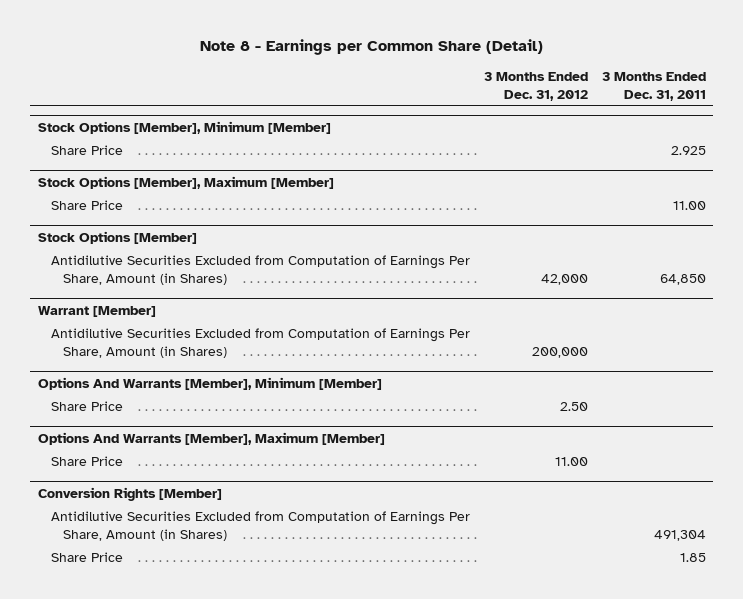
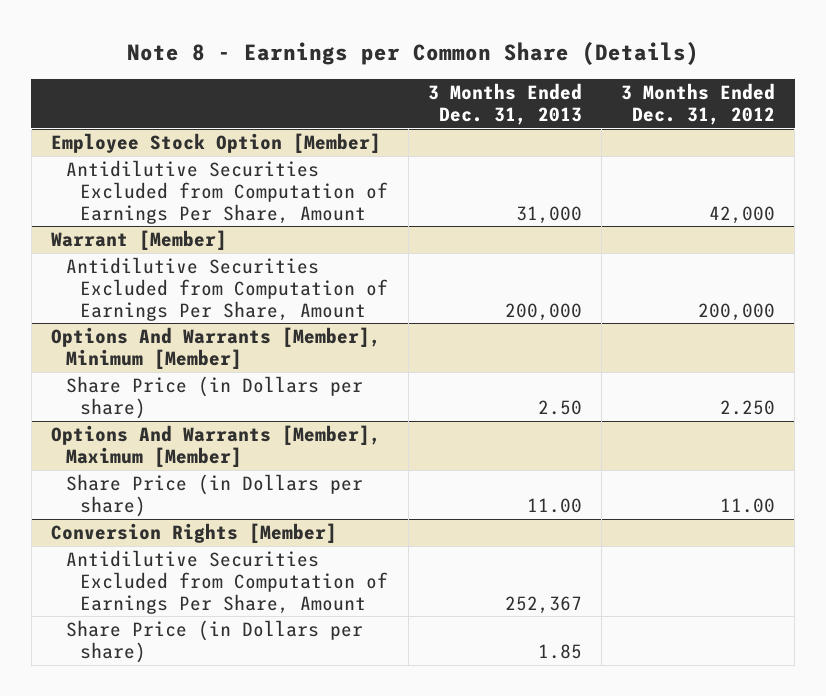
[199,39,543,56] Note 8 - Earnings per Common Share (Detail) -> [126,42,699,66] Note 8 - Earnings per Common Share (Details)
[601,72,706,101] 3 Months Ended Dec. 31, 2011 -> none
none -> [427,83,582,126] 3 Months Ended Dec. 31, 2013
[37,120,331,134] Stock Options [Member], Minimum [Member] -> none
[50,145,123,156] Share Price -> none
[37,175,334,189] Stock Options [Member], Maximum [Member] -> none
[50,200,123,211] Share Price -> none
[37,230,197,244] Stock Options [Member] -> [50,133,381,154] Employee Stock Option [Member]
[50,255,470,285] Antidilutive Securities Excluded from Computation of Earnings Per Share, Amount (in Shares) -> [65,160,389,224] Antidilutive Securities Excluded from Computation of Earnings Per Share, Amount
[50,328,470,358] Antidilutive Securities Excluded from Computation of Earnings Per Share, Amount (in Shares) -> [65,257,389,321] Antidilutive Securities Excluded from Computation of Earnings Per Share, Amount
[50,401,123,412] Share Price -> [65,376,363,419] Share Price (in Dollars per share)
[559,402,588,412] 2.50 -> [720,399,776,415] 2.250
[50,456,123,467] Share Price -> [65,474,363,517] Share Price (in Dollars per share)
[50,511,470,541] Antidilutive Securities Excluded from Computation of Earnings Per Share, Amount (in Shares) -> [65,550,389,614] Antidilutive Securities Excluded from Computation of Earnings Per Share, Amount
[50,552,123,563] Share Price -> [65,620,363,663] Share Price (in Dollars per share)

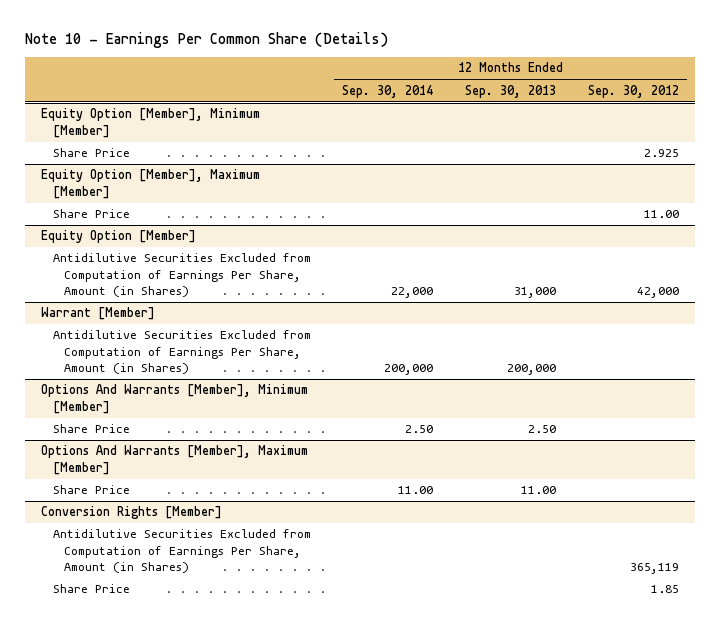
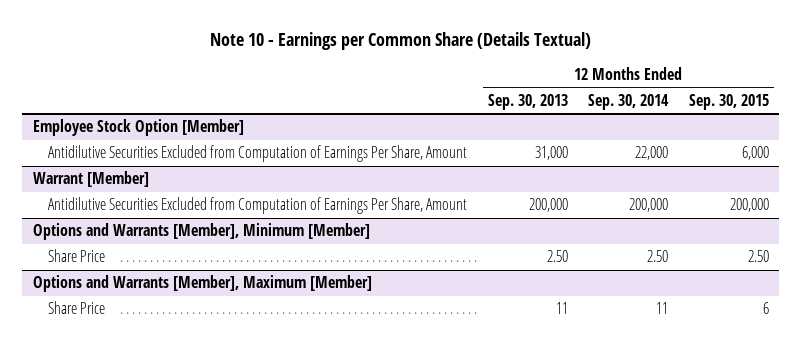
[24,32,388,49] Note 10 - Earnings Per Common Share (Details) -> [209,32,591,51] Note 10 - Earnings per Common Share (Details Textual)
[588,84,680,98] Sep. 30, 2012 -> none
none -> [689,94,770,111] Sep. 30, 2015
[40,108,260,138] Equity Option [Member], Minimum [Member] -> none
[52,148,130,158] Share Price -> none
[40,169,260,199] Equity Option [Member], Maximum [Member] -> none
[52,209,130,219] Share Price -> none
[40,230,196,244] Equity Option [Member] -> none
[52,253,311,297] Antidilutive Securities Excluded from Computation of Earnings Per Share, Amount (in Shares) -> none
none -> [32,119,244,137] Employee Stock Option [Member]
none -> [48,145,468,163] Antidilutive Securities Excluded from Computation of Earnings Per Share, Amount
[52,330,311,374] Antidilutive Securities Excluded from Computation of Earnings Per Share, Amount (in Shares) -> [48,197,468,215] Antidilutive Securities Excluded from Computation of Earnings Per Share, Amount
[40,384,308,414] Options And Warrants [Member], Minimum [Member] -> [32,223,370,241] Options and Warrants [Member], Minimum [Member]
[40,506,222,520] Conversion Rights [Member] -> none
[52,529,311,573] Antidilutive Securities Excluded from Computation of Earnings Per Share, Amount (in Shares) -> none
[52,584,130,594] Share Price -> none
[40,445,308,475] Options And Warrants [Member], Maximum [Member] -> [32,275,372,293] Options and Warrants [Member], Maximum [Member]
[398,486,434,495] 11.00 -> [656,302,669,315] 11
[521,486,557,495] 11.00 -> [555,302,568,315] 11

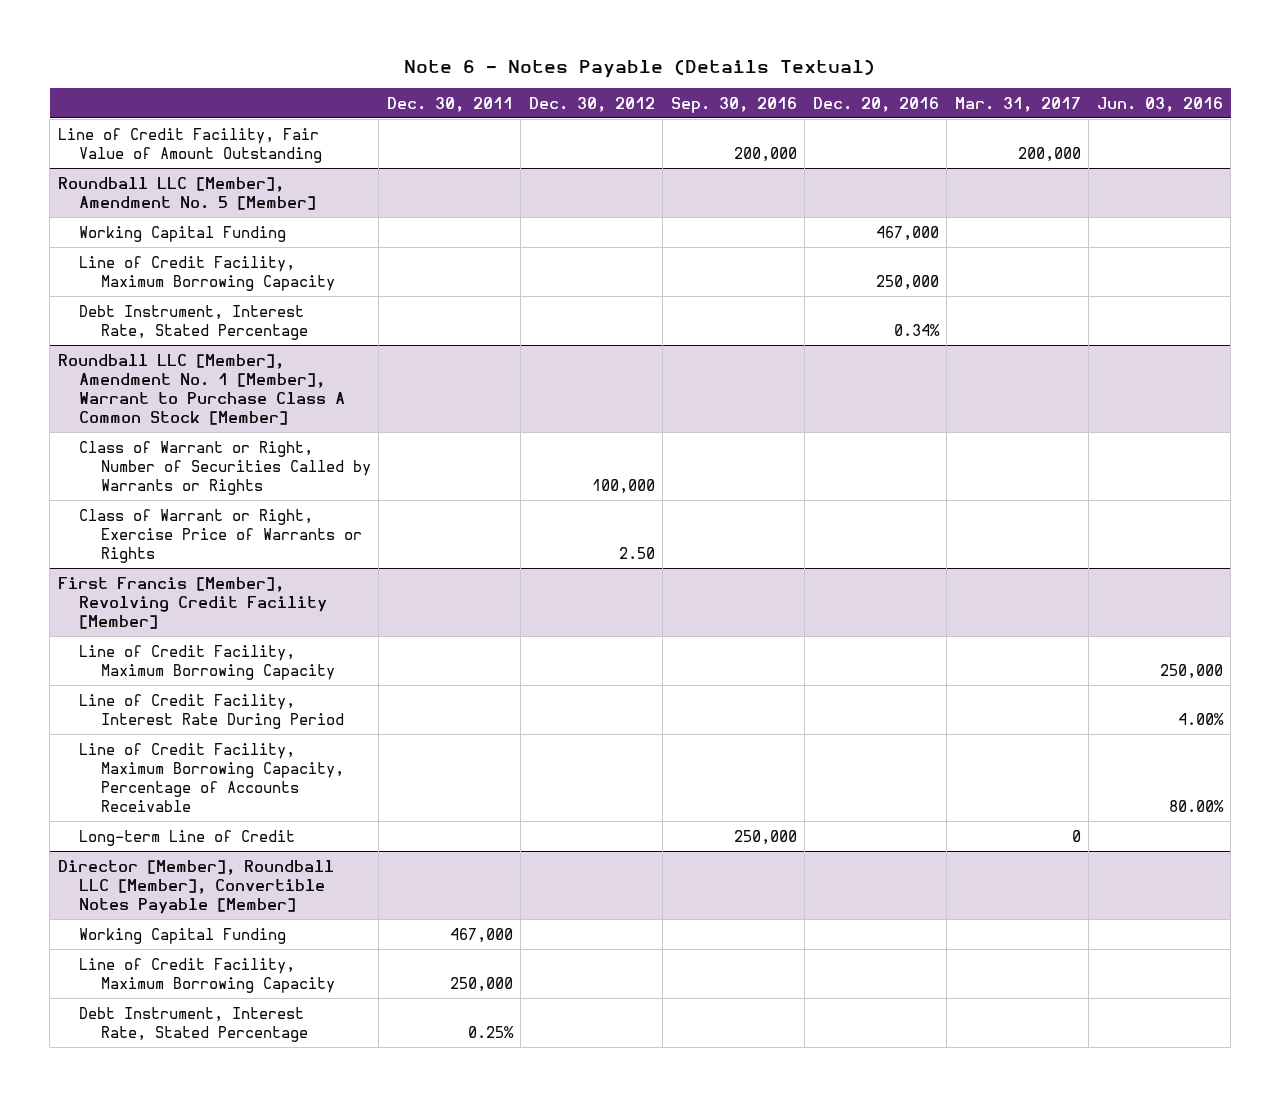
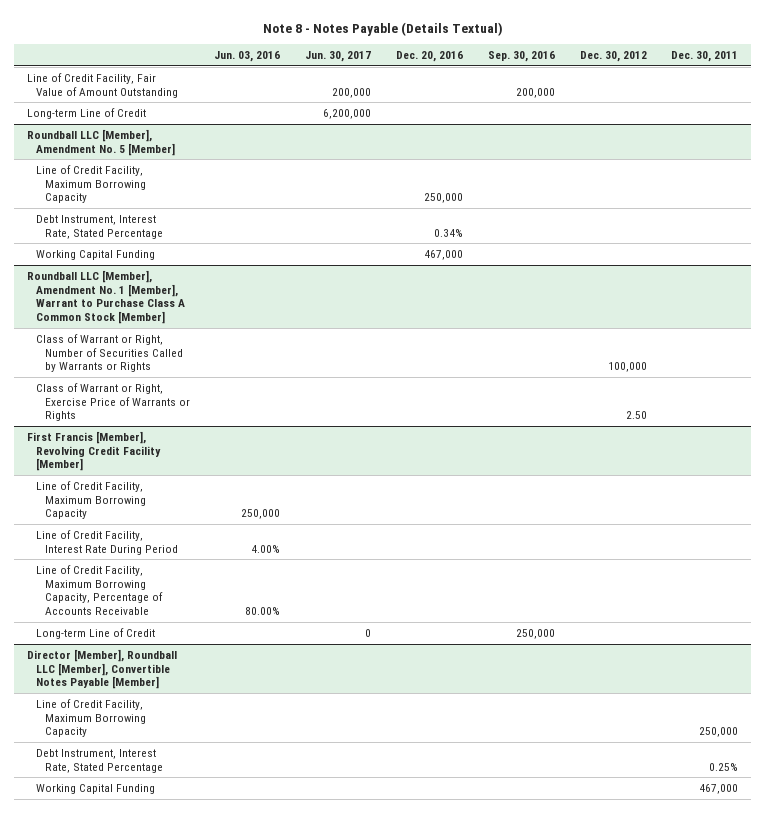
[404,59,876,79] Note 6 - Notes Payable (Details Textual) -> [262,21,503,36] Note 8 - Notes Payable (Details Textual)
[954,96,1081,112] Mar. 31, 2017 -> none
none -> [305,51,372,63] Jun. 30, 2017
none -> [26,107,146,119] Long-term Line of Credit
[79,225,287,242] Working Capital Funding -> [35,249,155,260] Working Capital Funding
[79,927,287,944] Working Capital Funding -> [35,783,155,794] Working Capital Funding

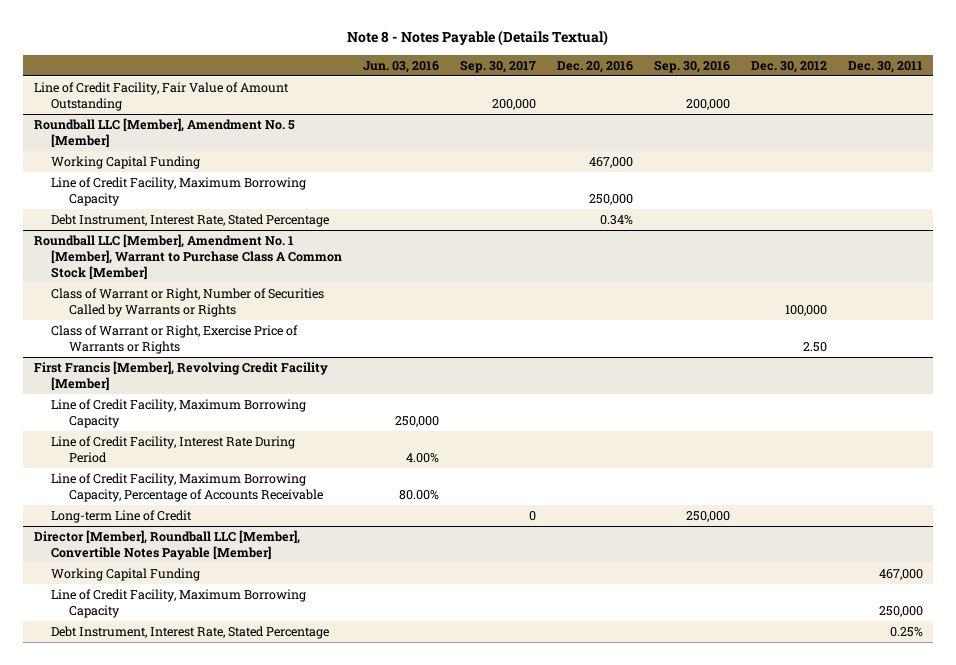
[305,51,372,63] Jun. 30, 2017 -> none
none -> [460,59,537,73] Sep. 30, 2017
[26,107,146,119] Long-term Line of Credit -> none
[35,249,155,260] Working Capital Funding -> [51,155,201,169] Working Capital Funding
[35,783,155,794] Working Capital Funding -> [51,567,201,581] Working Capital Funding

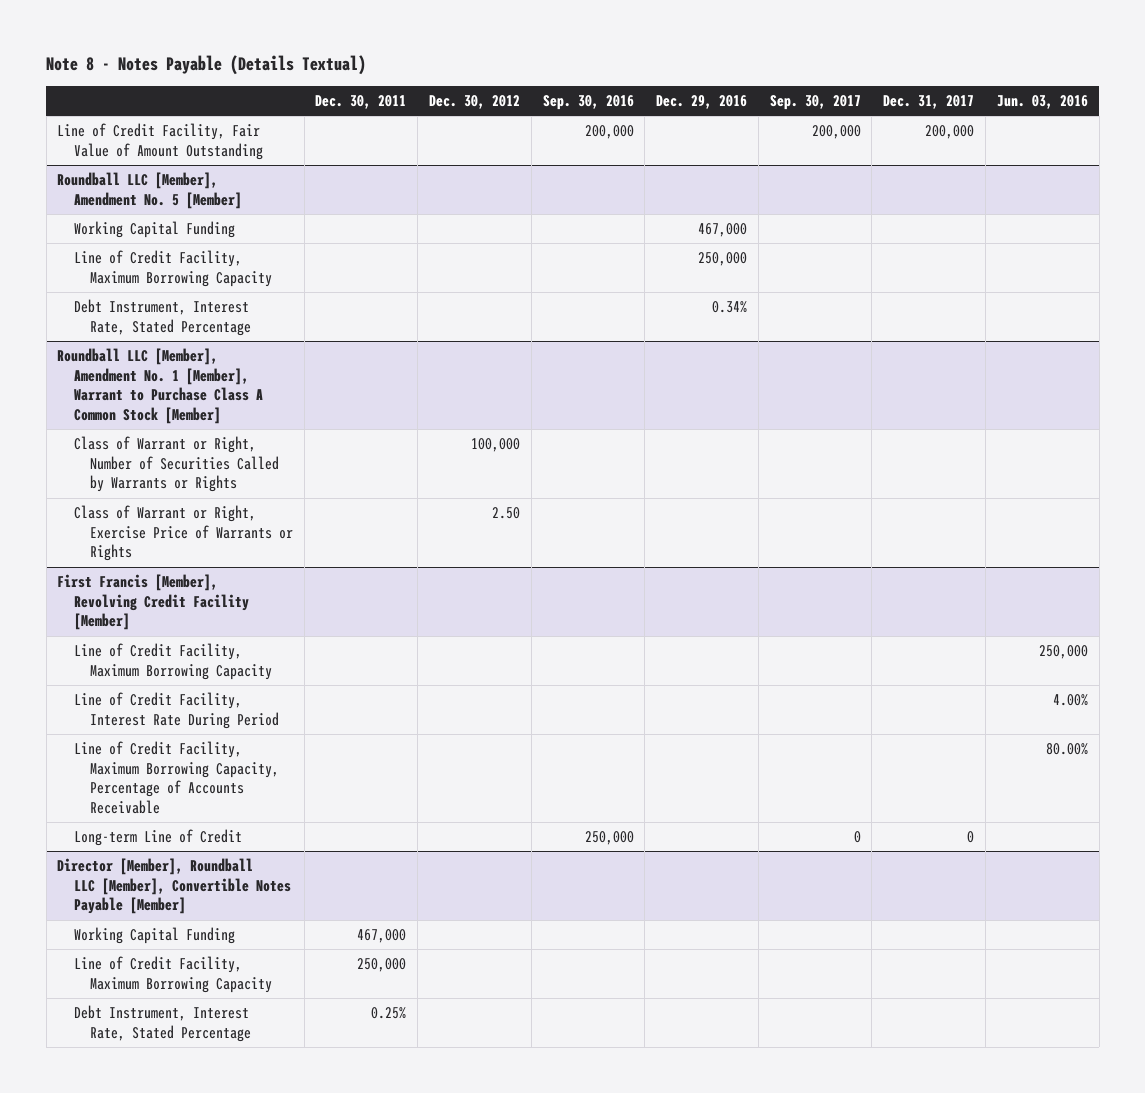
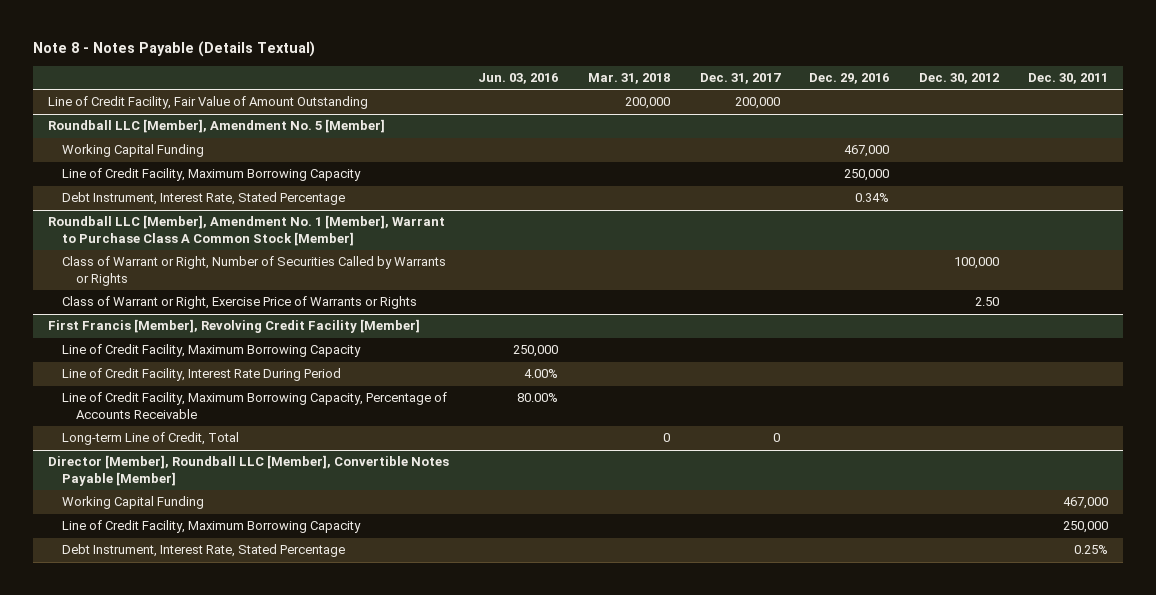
[542,94,634,110] Sep. 30, 2016 -> none
[769,94,861,110] Sep. 30, 2017 -> none
none -> [588,73,671,85] Mar. 31, 2018
[73,829,242,847] Long-term Line of Credit -> [62,432,240,446] Long-term Line of Credit, Total

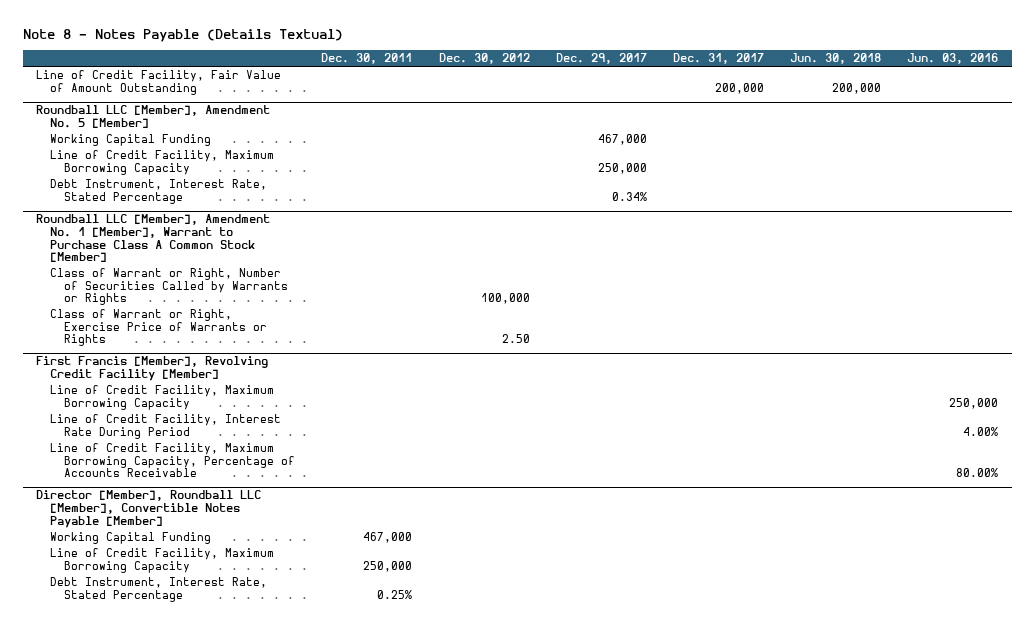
[588,73,671,85] Mar. 31, 2018 -> none
[809,73,890,85] Dec. 29, 2016 -> none
none -> [555,53,647,65] Dec. 29, 2017
none -> [790,53,882,65] Jun. 30, 2018
[62,432,240,446] Long-term Line of Credit, Total -> none

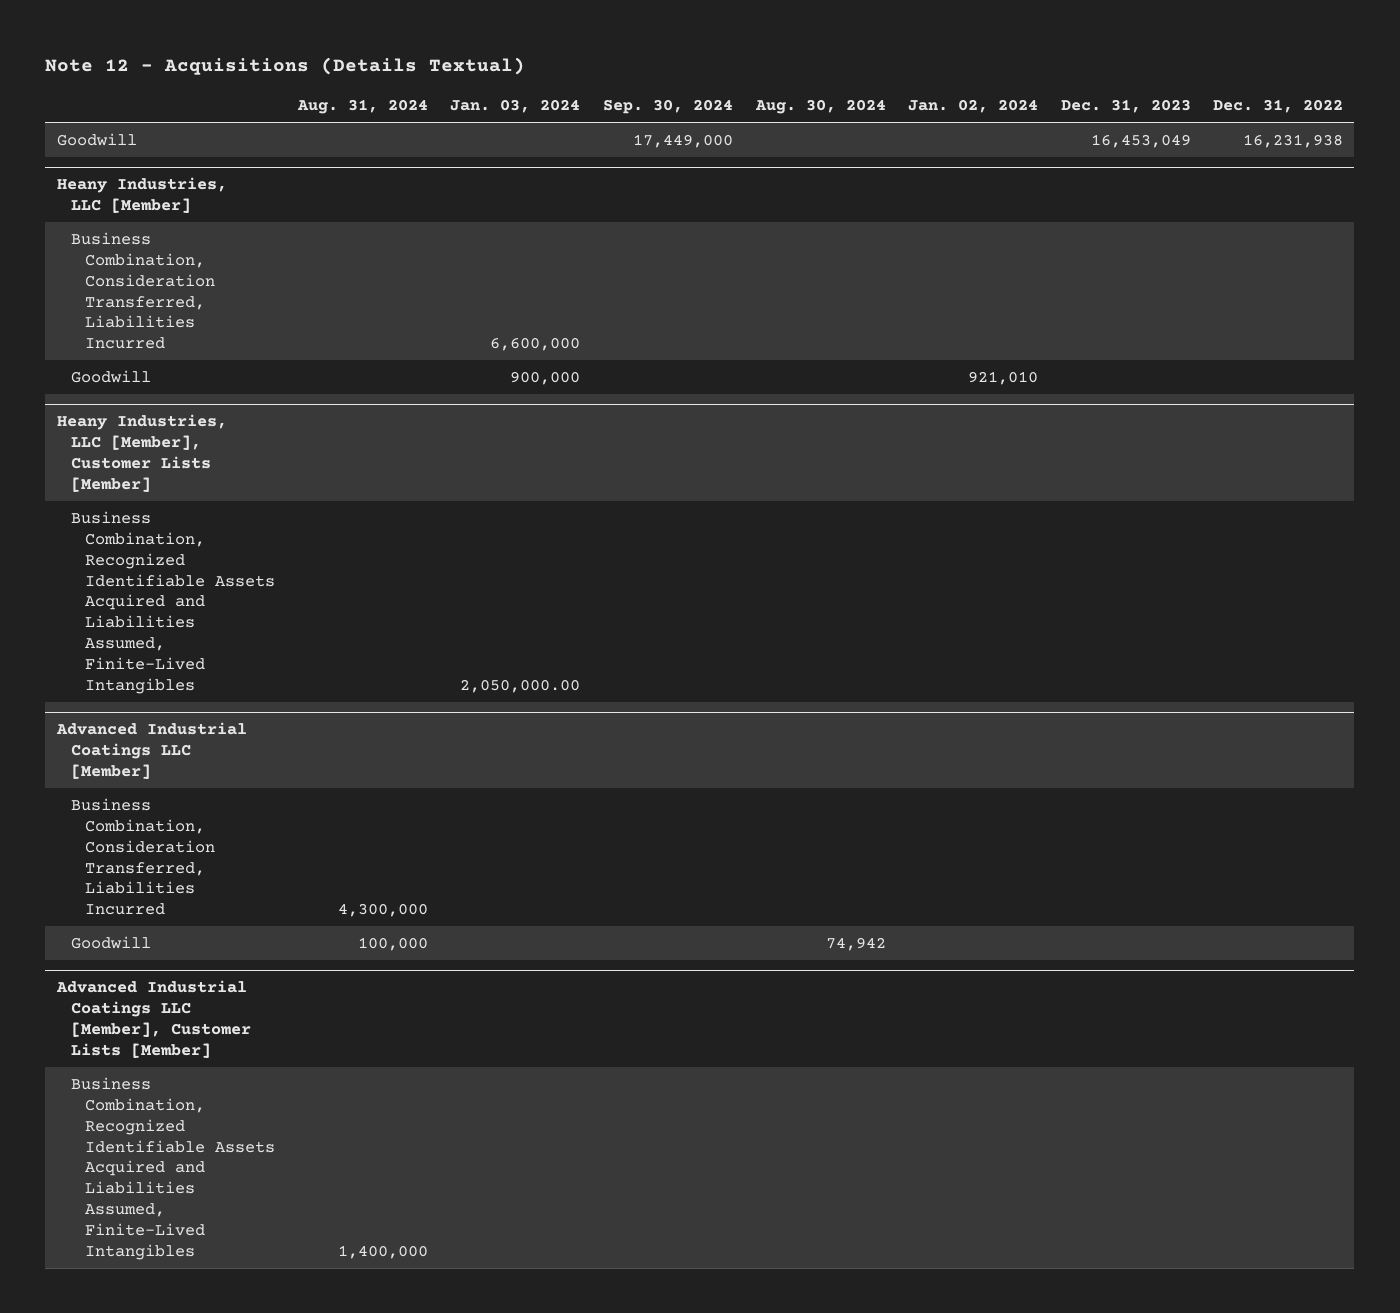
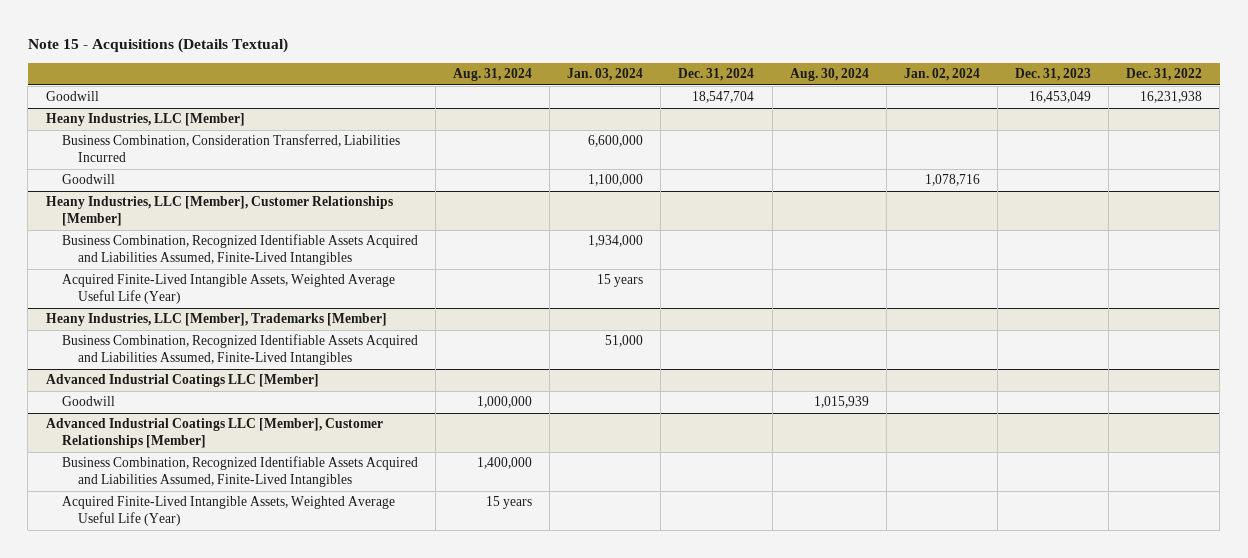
[45,57,526,76] Note 12 - Acquisitions (Details Textual) -> [27,38,288,54] Note 15 - Acquisitions (Details Textual)
[603,99,734,115] Sep. 30, 2024 -> none
none -> [678,68,755,82] Dec. 31, 2024
[510,370,581,385] 900,000 -> [588,174,644,187] 1,100,000
[968,370,1039,385] 921,010 -> [924,174,980,187] 1,078,716
[56,414,227,492] Heany Industries, LLC [Member], Customer Lists [Member] -> [45,196,393,227] Heany Industries, LLC [Member], Customer Relationships [Member]
[460,678,581,693] 2,050,000.00 -> [588,235,644,248] 1,934,000
none -> [61,274,395,305] Acquired Finite-Lived Intangible Assets, Weighted Average Useful Life (Year)
none -> [45,313,387,327] Heany Industries, LLC [Member], Trademarks [Member]
none -> [61,334,418,366] Business Combination, Recognized Identifiable Assets Acquired and Liabilities Assumed, Finite-Lived Intangibles
[70,797,216,916] Business Combination, Consideration Transferred, Liabilities Incurred -> none
[357,936,428,951] 100,000 -> [477,396,533,409] 1,000,000
[825,936,886,951] 74,942 -> [813,396,869,409] 1,015,939
[55,980,251,1058] Advanced Industrial Coatings LLC [Member], Customer Lists [Member] -> [45,418,383,449] Advanced Industrial Coatings LLC [Member], Customer Relationships [Member]
none -> [61,496,395,527] Acquired Finite-Lived Intangible Assets, Weighted Average Useful Life (Year)

